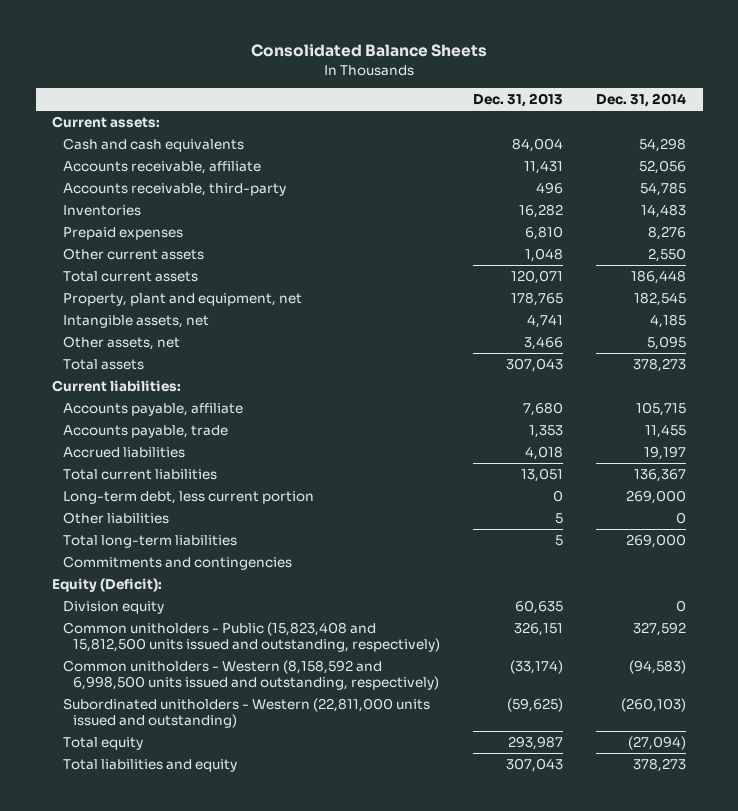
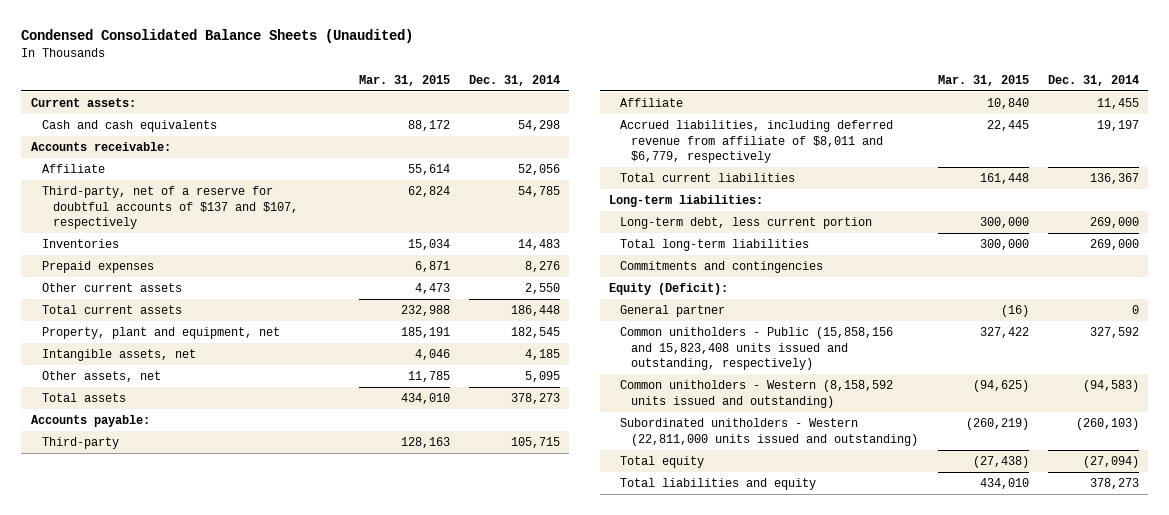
[251,44,488,58] Consolidated Balance Sheets -> [21,29,414,44] Condensed Consolidated Balance Sheets (Unaudited)
[473,92,564,107] Dec. 31, 2013 -> none
none -> [358,74,450,86] Mar. 31, 2015
none -> [30,142,171,152] Accounts receivable:
[62,160,261,174] Accounts receivable, affiliate -> [41,164,105,174] Affiliate
[62,182,286,196] Accounts receivable, third-party -> [41,186,298,229] Third-party, net of a reserve for doubtful accounts of $137 and $107, respectively
[52,379,182,392] Current liabilities: -> none
none -> [30,415,150,428] Accounts payable:
[62,402,243,416] Accounts payable, affiliate -> [41,437,119,450] Third-party
[62,424,228,438] Accounts payable, trade -> [620,98,684,108] Affiliate
[62,446,185,458] Accrued liabilities -> [620,120,894,163] Accrued liabilities, including deferred revenue from affiliate of $8,011 and $6,779, respectively
none -> [609,195,764,208] Long-term liabilities:
[62,511,169,524] Other liabilities -> none
[62,600,164,614] Division equity -> none
none -> [620,305,726,318] General partner
[62,621,441,652] Common unitholders - Public (15,823,408 and 15,812,500 units issued and outstanding, respectively) -> [620,327,894,370] Common unitholders - Public (15,858,156 and 15,823,408 units issued and outstanding, respectively)
[62,659,440,690] Common unitholders - Western (8,158,592 and 6,998,500 units issued and outstanding, respectively) -> [620,380,894,408] Common unitholders - Western (8,158,592 units issued and outstanding)

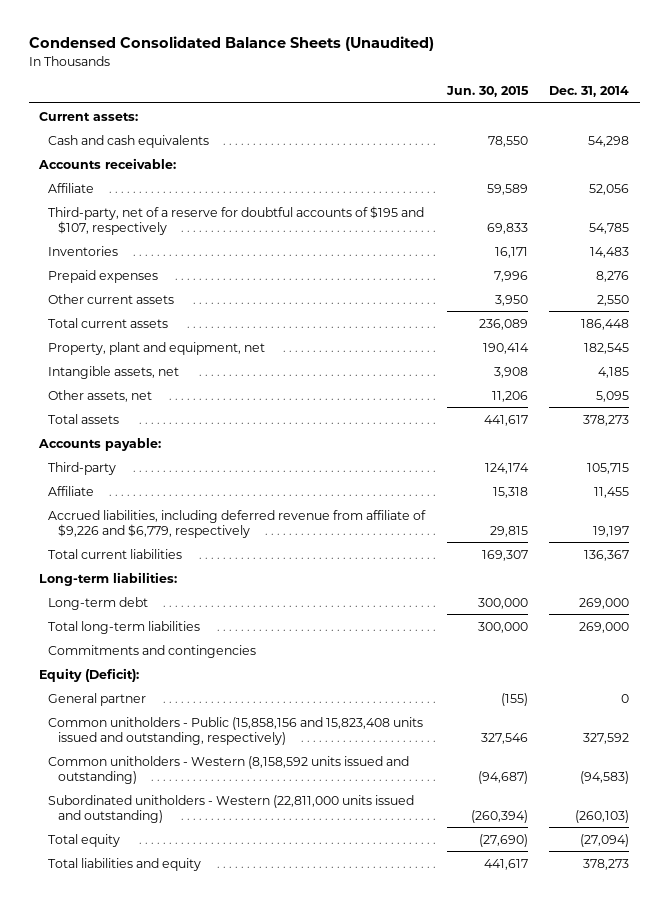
[358,74,450,86] Mar. 31, 2015 -> none
none -> [445,85,529,97] Jun. 30, 2015
[41,186,298,229] Third-party, net of a reserve for doubtful accounts of $137 and $107, respectively -> [48,205,425,235] Third-party, net of a reserve for doubtful accounts of $195 and $107, respectively
[620,120,894,163] Accrued liabilities, including deferred revenue from affiliate of $8,011 and $6,779, respectively -> [48,509,427,538] Accrued liabilities, including deferred revenue from affiliate of $9,226 and $6,779, respectively
[620,217,873,230] Long-term debt, less current portion -> [48,596,149,610] Long-term debt

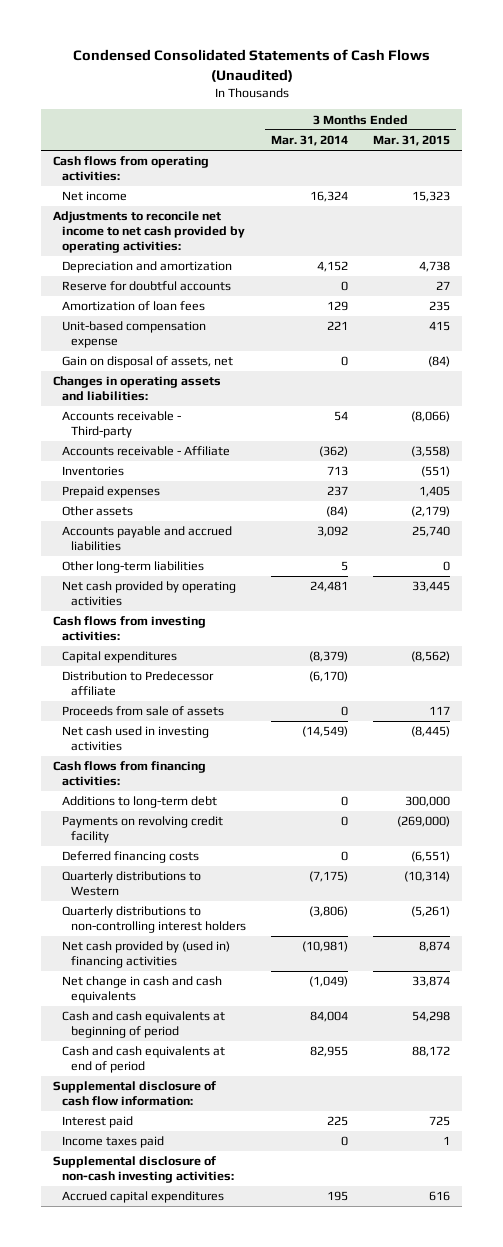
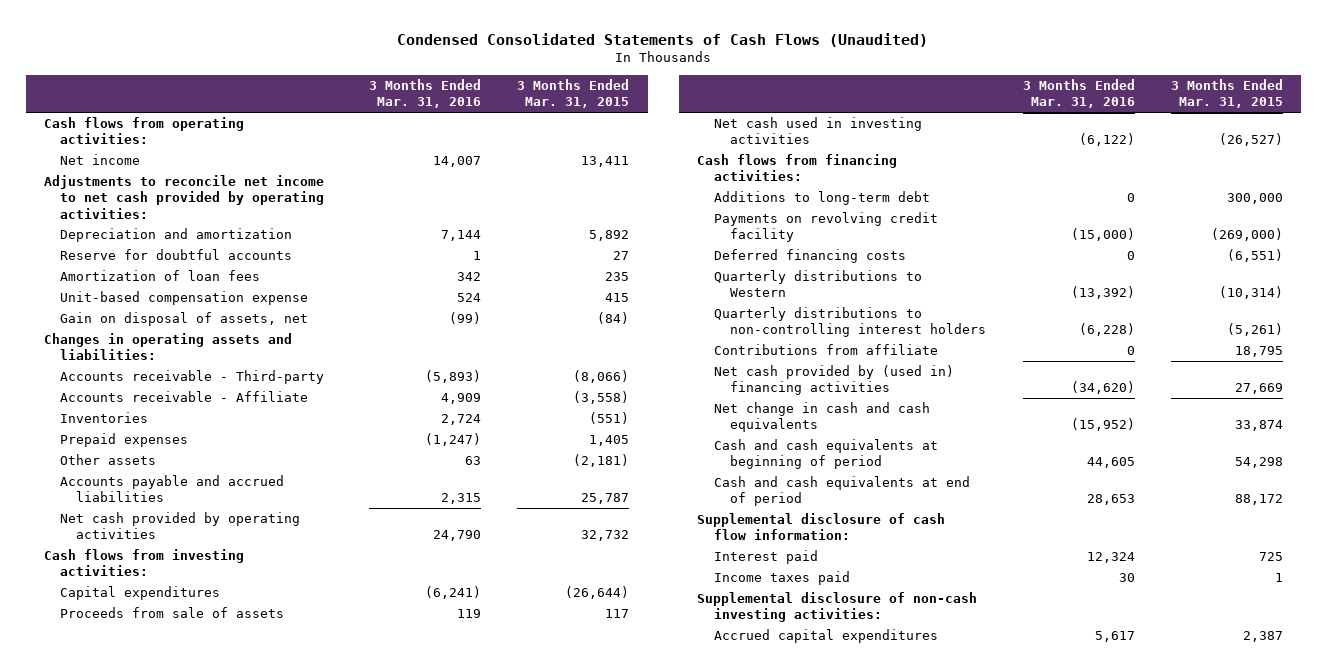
[271,134,349,146] Mar. 31, 2014 -> none
none -> [368,79,481,109] 3 Months Ended Mar. 31, 2016
[412,191,451,203] 15,323 -> [581,156,630,168] 13,411
[419,261,451,273] 4,738 -> [589,230,630,242] 5,892
[62,561,205,574] Other long-term liabilities -> none
[411,506,451,518] (2,179) -> [573,454,630,468] (2,181)
[412,526,451,538] 25,740 -> [581,493,630,505] 25,787
[412,581,451,593] 33,445 -> [581,530,630,542] 32,732
[62,671,215,696] Distribution to Predecessor affiliate -> none
[411,651,451,663] (8,562) -> [565,586,630,600] (26,644)
[411,726,451,738] (8,445) -> [1219,133,1284,147] (26,527)
none -> [713,344,938,356] Contributions from affiliate
[419,941,451,953] 8,874 -> [1235,383,1284,395] 27,669
[429,1191,451,1202] 616 -> [1243,631,1284,643] 2,387

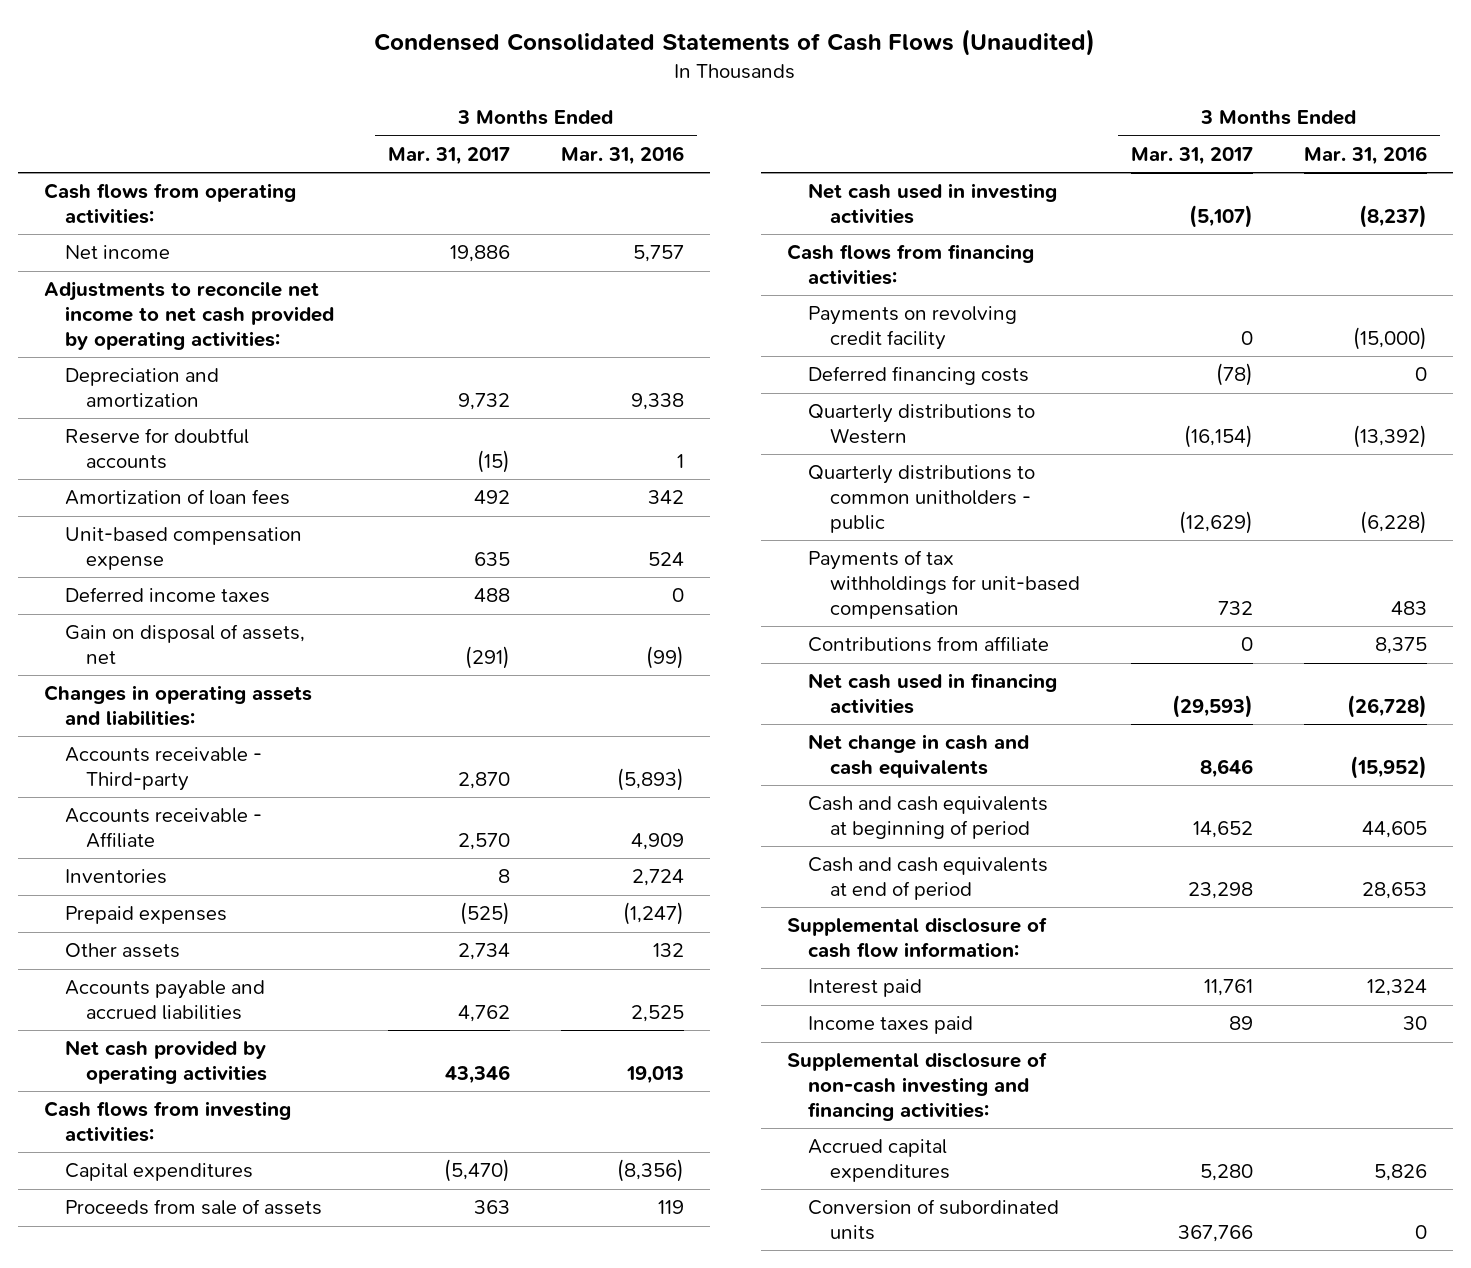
[517,79,630,109] 3 Months Ended Mar. 31, 2015 -> none
none -> [387,146,510,165] Mar. 31, 2017
[432,156,481,168] 14,007 -> [632,245,684,263] 5,757
[440,230,481,242] 7,144 -> [630,393,684,411] 9,338
none -> [65,587,271,604] Deferred income taxes
[464,456,481,466] 63 -> [652,943,684,958] 132
[440,493,481,505] 2,315 -> [630,1005,684,1023] 2,525
[432,530,481,542] 24,790 -> [625,1066,684,1085] 19,013
[424,586,481,600] (6,241) -> [616,1159,684,1183] (8,356)
[1078,133,1135,147] (6,122) -> [1359,205,1428,229] (8,237)
[713,191,930,206] Additions to long-term debt -> none
[713,307,987,338] Quarterly distributions to non-controlling interest holders -> [808,465,1036,533] Quarterly distributions to common unitholders - public
none -> [808,550,1080,619] Payments of tax withholdings for unit-based compensation
[1126,346,1135,356] 0 -> [1375,637,1428,655] 8,375
[713,365,954,396] Net cash provided by (used in) financing activities -> [808,673,1058,715] Net cash used in financing activities
[1070,381,1135,395] (34,620) -> [1347,695,1428,719] (26,728)
[697,592,978,623] Supplemental disclosure of non-cash investing activities: -> [787,1052,1048,1121] Supplemental disclosure of non-cash investing and financing activities:
[1094,631,1135,643] 5,617 -> [1374,1164,1428,1182] 5,826
none -> [808,1199,1060,1241] Conversion of subordinated units

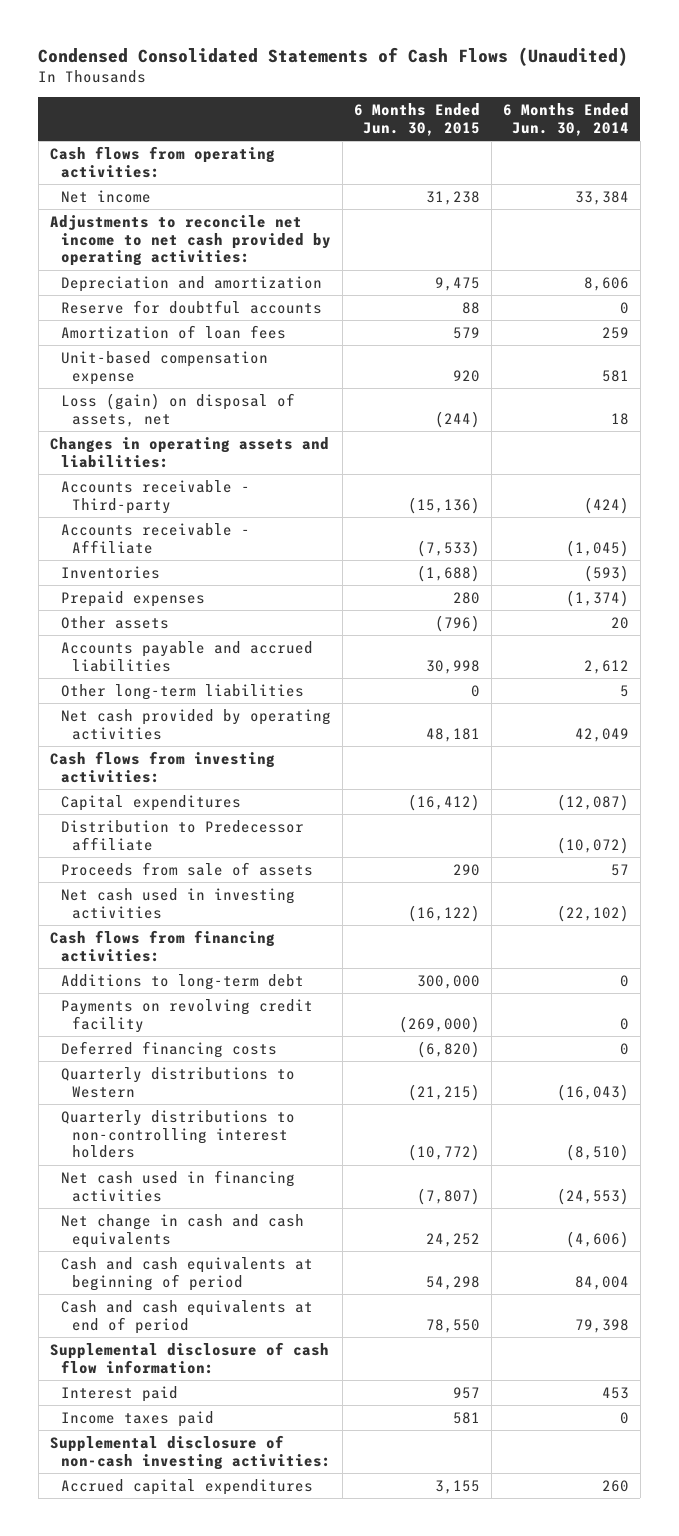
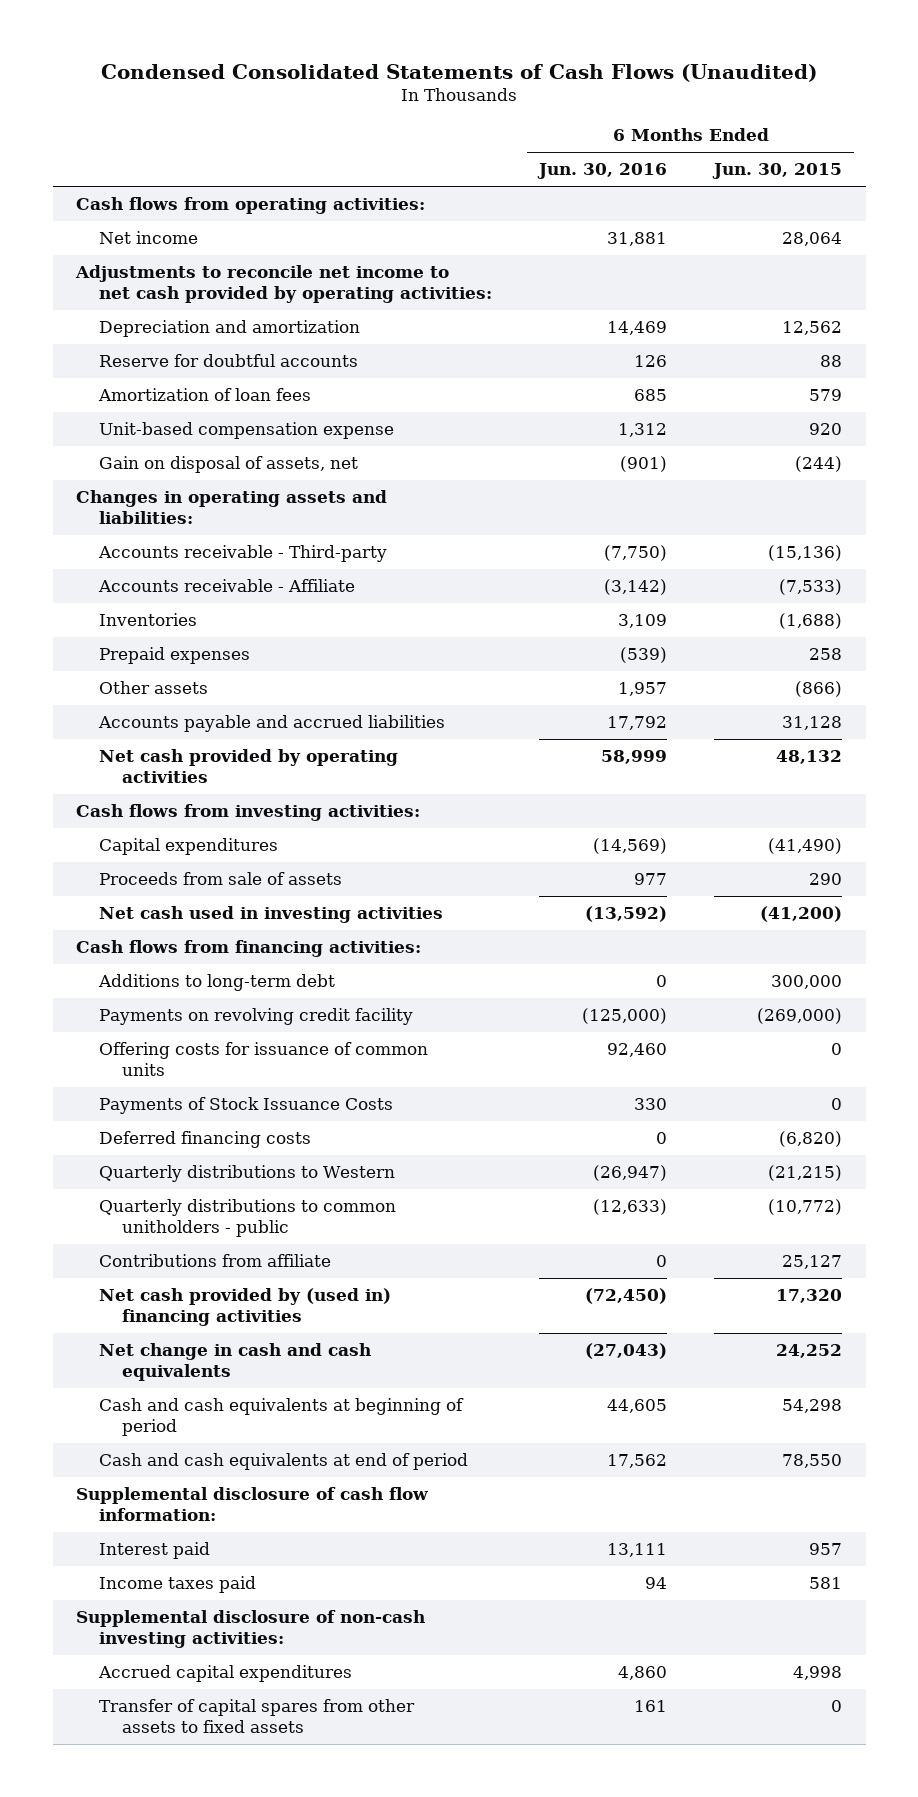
[502,103,629,136] 6 Months Ended Jun. 30, 2014 -> none
none -> [537,163,668,180] Jun. 30, 2016
[425,190,480,205] 31,238 -> [782,232,843,247] 28,064
[434,276,480,291] 9,475 -> [782,321,843,336] 12,562
[60,392,295,427] Loss (gain) on disposal of assets, net -> [98,456,358,474] Gain on disposal of assets, net
[60,683,304,700] Other long-term liabilities -> none
[452,591,480,604] 280 -> [809,648,843,661] 258
[434,614,480,632] (796) -> [795,681,843,698] (866)
[425,659,480,674] 30,998 -> [782,716,843,731] 31,128
[425,727,480,742] 48,181 -> [776,750,843,765] 48,132
[60,819,304,851] Distribution to Predecessor affiliate -> none
[407,793,480,811] (16,412) -> [768,838,843,855] (41,490)
[407,904,480,922] (16,122) -> [760,906,843,923] (41,200)
none -> [98,1042,428,1077] Offering costs for issuance of common units
none -> [98,1097,393,1115] Payments of Stock Issuance Costs
[60,1109,295,1159] Quarterly distributions to non-controlling interest holders -> [98,1199,396,1238] Quarterly distributions to common unitholders - public
none -> [98,1254,331,1268] Contributions from affiliate
[60,1169,295,1202] Net cash used in financing activities -> [98,1288,391,1327] Net cash provided by (used in) financing activities
[416,1187,480,1205] (7,807) -> [776,1289,843,1304] 17,320
[434,1479,480,1494] 3,155 -> [793,1666,843,1681] 4,998
none -> [98,1699,415,1734] Transfer of capital spares from other assets to fixed assets

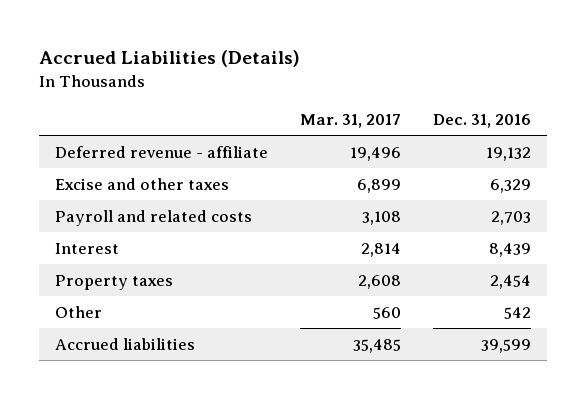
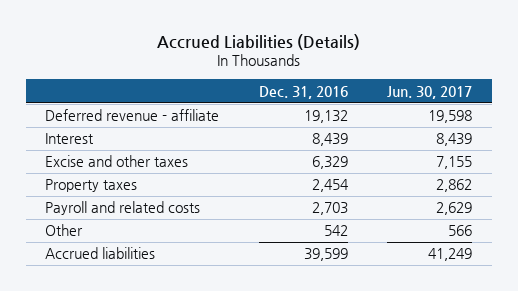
[299,114,401,129] Mar. 31, 2017 -> none
none -> [387,85,473,99] Jun. 30, 2017
[54,177,229,190] Excise and other taxes -> [45,155,189,168] Excise and other taxes
[54,209,252,226] Payroll and related costs -> [45,201,201,216] Payroll and related costs

